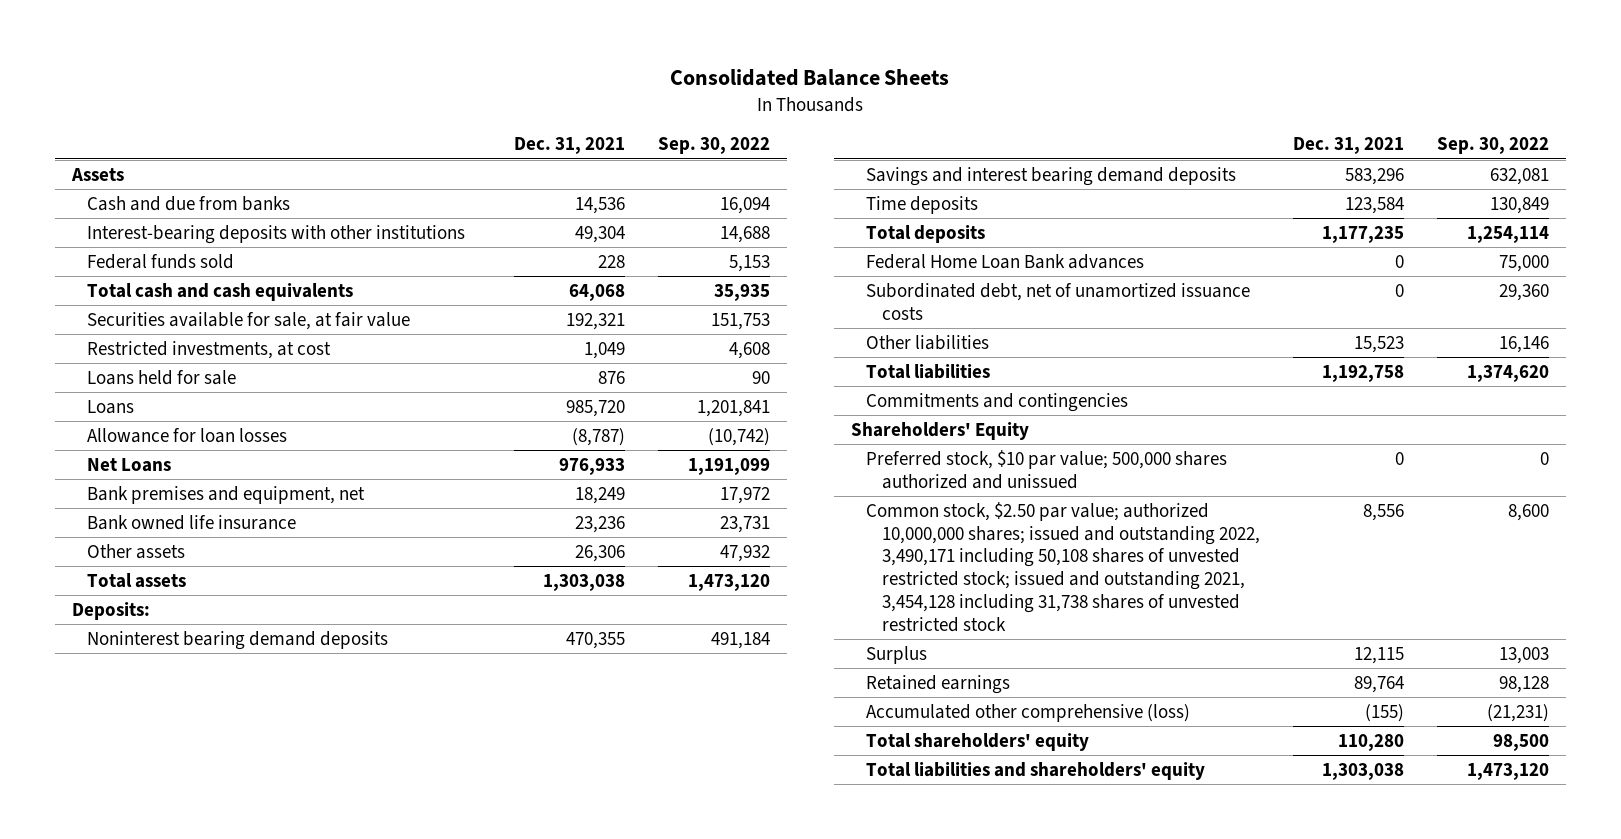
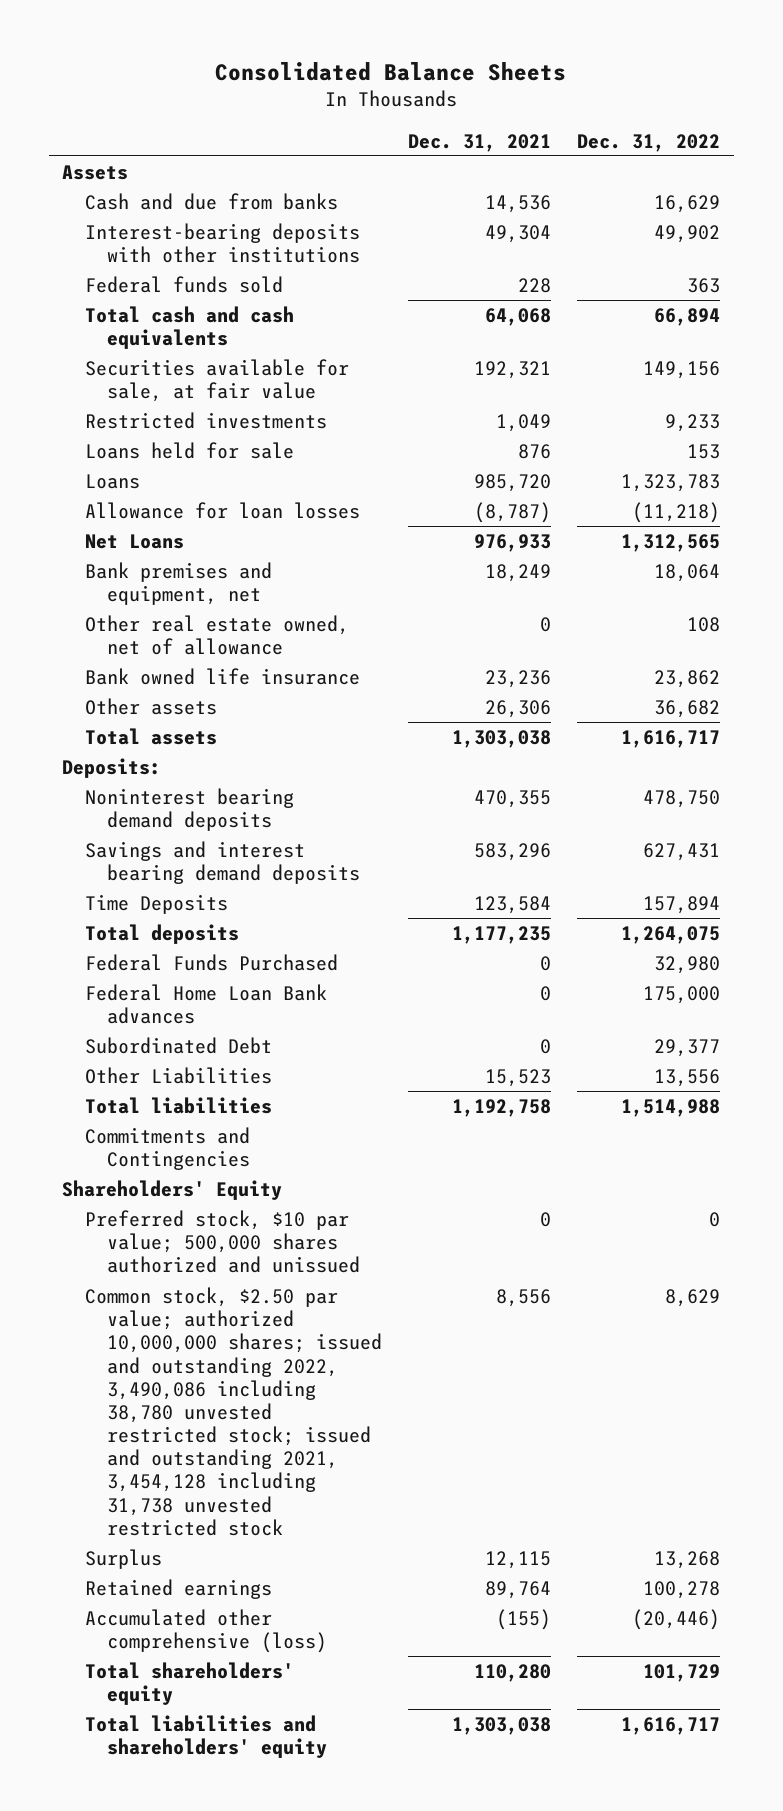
[657,137,770,155] Sep. 30, 2022 -> none
none -> [577,133,721,152] Dec. 31, 2022
[87,340,332,359] Restricted investments, at cost -> [84,411,327,429] Restricted investments
none -> [84,614,349,656] Other real estate owned, net of allowance
[866,195,979,214] Time deposits -> [84,893,228,914] Time Deposits
none -> [84,953,338,971] Federal Funds Purchased
[866,282,1251,320] Subordinated debt, net of unamortized issuance costs -> [84,1036,272,1054] Subordinated Debt
[866,334,990,350] Other liabilities -> [84,1066,272,1084] Other Liabilities
[866,392,1129,412] Commitments and contingencies -> [84,1126,250,1171] Commitments and Contingencies
[866,501,1260,632] Common stock, $2.50 par value; authorized 10,000,000 shares; issued and outstanding 2022, 3,490,171 including 50,108 shares of unvested restricted stock; issued and outstanding 2021, 3,454,128 including 31,738 shares of unvested restricted stock -> [84,1286,382,1536] Common stock, $2.50 par value; authorized 10,000,000 shares; issued and outstanding 2022, 3,490,086 including 38,780 unvested restricted stock; issued and outstanding 2021, 3,454,128 including 31,738 unvested restricted stock

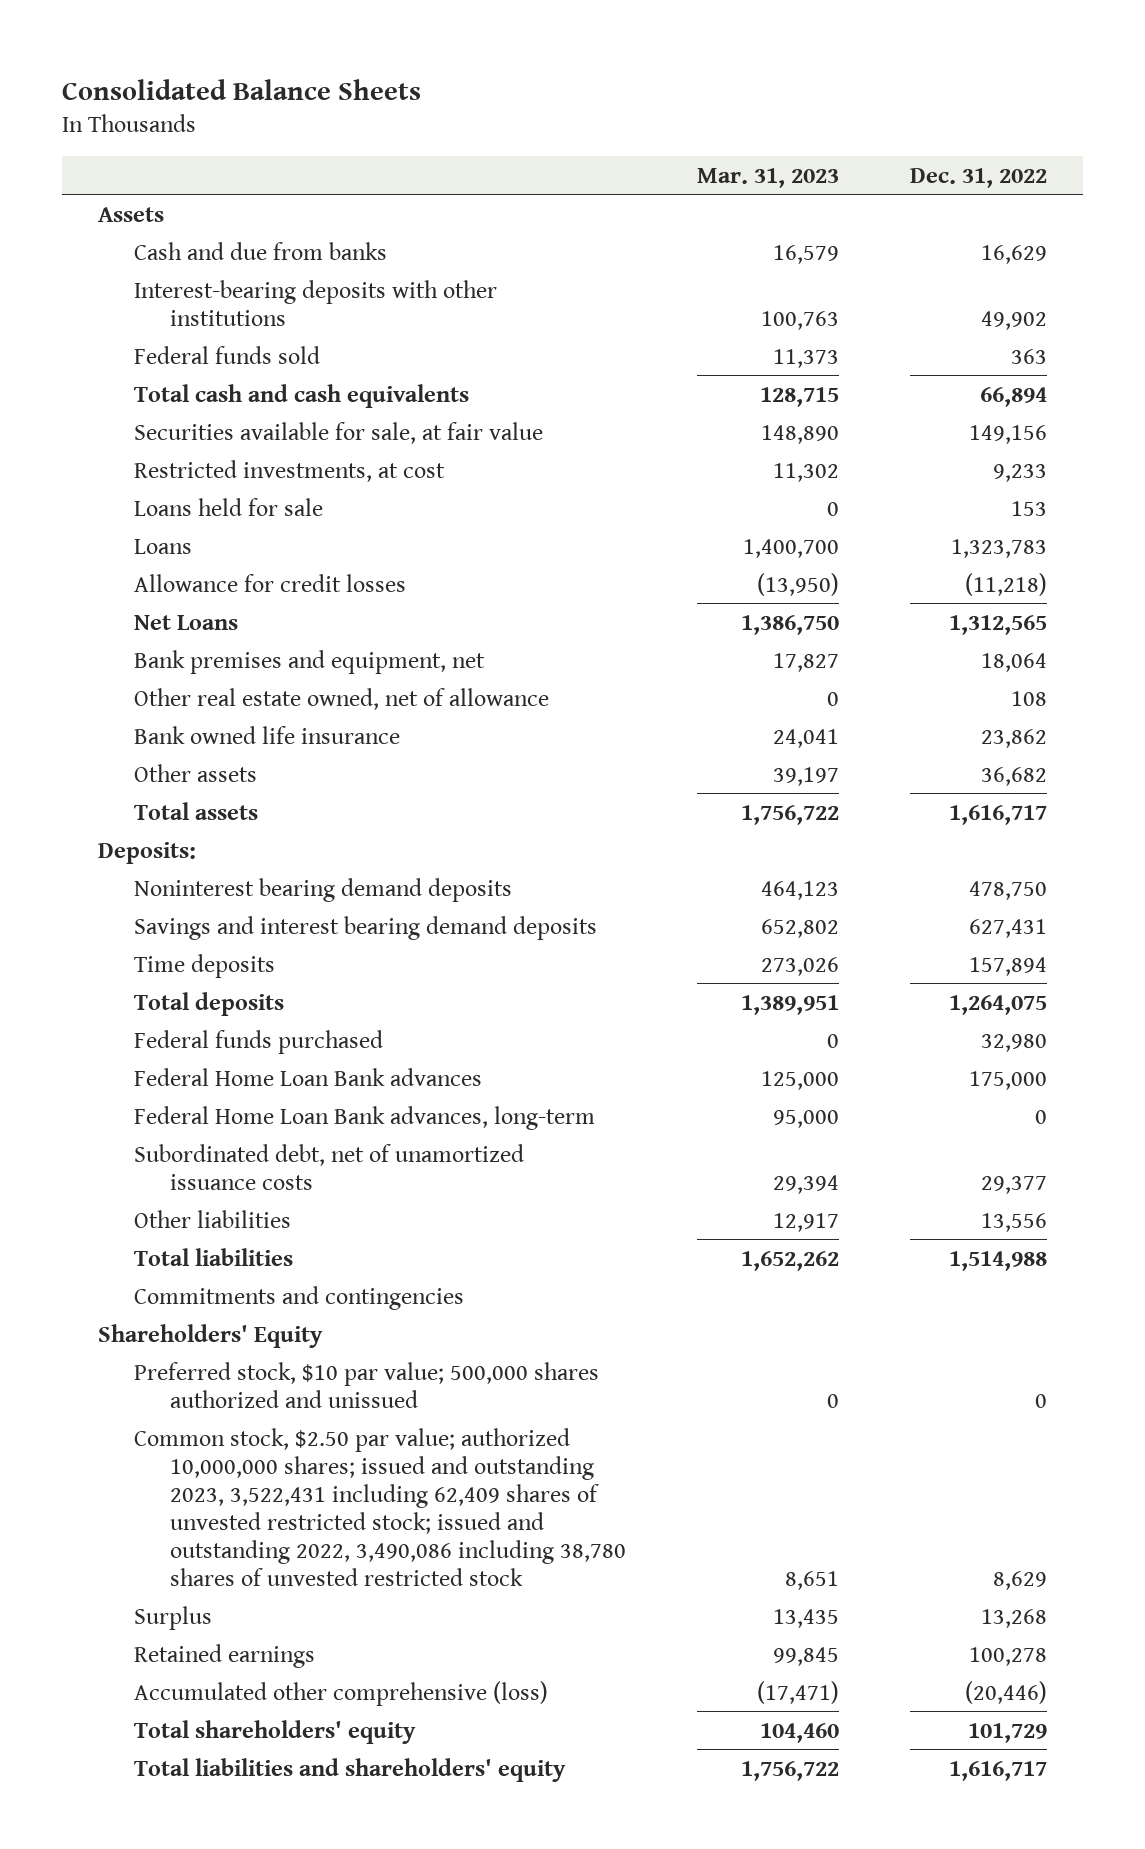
[408,133,552,152] Dec. 31, 2021 -> none
none -> [697,167,840,188] Mar. 31, 2023
[84,411,327,429] Restricted investments -> [133,459,445,482] Restricted investments, at cost
[84,501,360,519] Allowance for loan losses -> [133,573,406,592] Allowance for credit losses
[84,893,228,914] Time Deposits -> [133,953,275,978] Time deposits
[84,953,338,971] Federal Funds Purchased -> [133,1029,383,1054] Federal funds purchased
none -> [133,1105,595,1130] Federal Home Loan Bank advances, long-term
[84,1036,272,1054] Subordinated Debt -> [133,1143,524,1190] Subordinated debt, net of unamortized issuance costs
[84,1066,272,1084] Other Liabilities -> [133,1209,291,1228] Other liabilities
[84,1126,250,1171] Commitments and Contingencies -> [133,1285,464,1310] Commitments and contingencies
[84,1286,382,1536] Common stock, $2.50 par value; authorized 10,000,000 shares; issued and outstanding 2022, 3,490,086 including 38,780 unvested restricted stock; issued and outstanding 2021, 3,454,128 including 31,738 unvested restricted stock -> [133,1427,627,1586] Common stock, $2.50 par value; authorized 10,000,000 shares; issued and outstanding 2023, 3,522,431 including 62,409 shares of unvested restricted stock; issued and outstanding 2022, 3,490,086 including 38,780 shares of unvested restricted stock

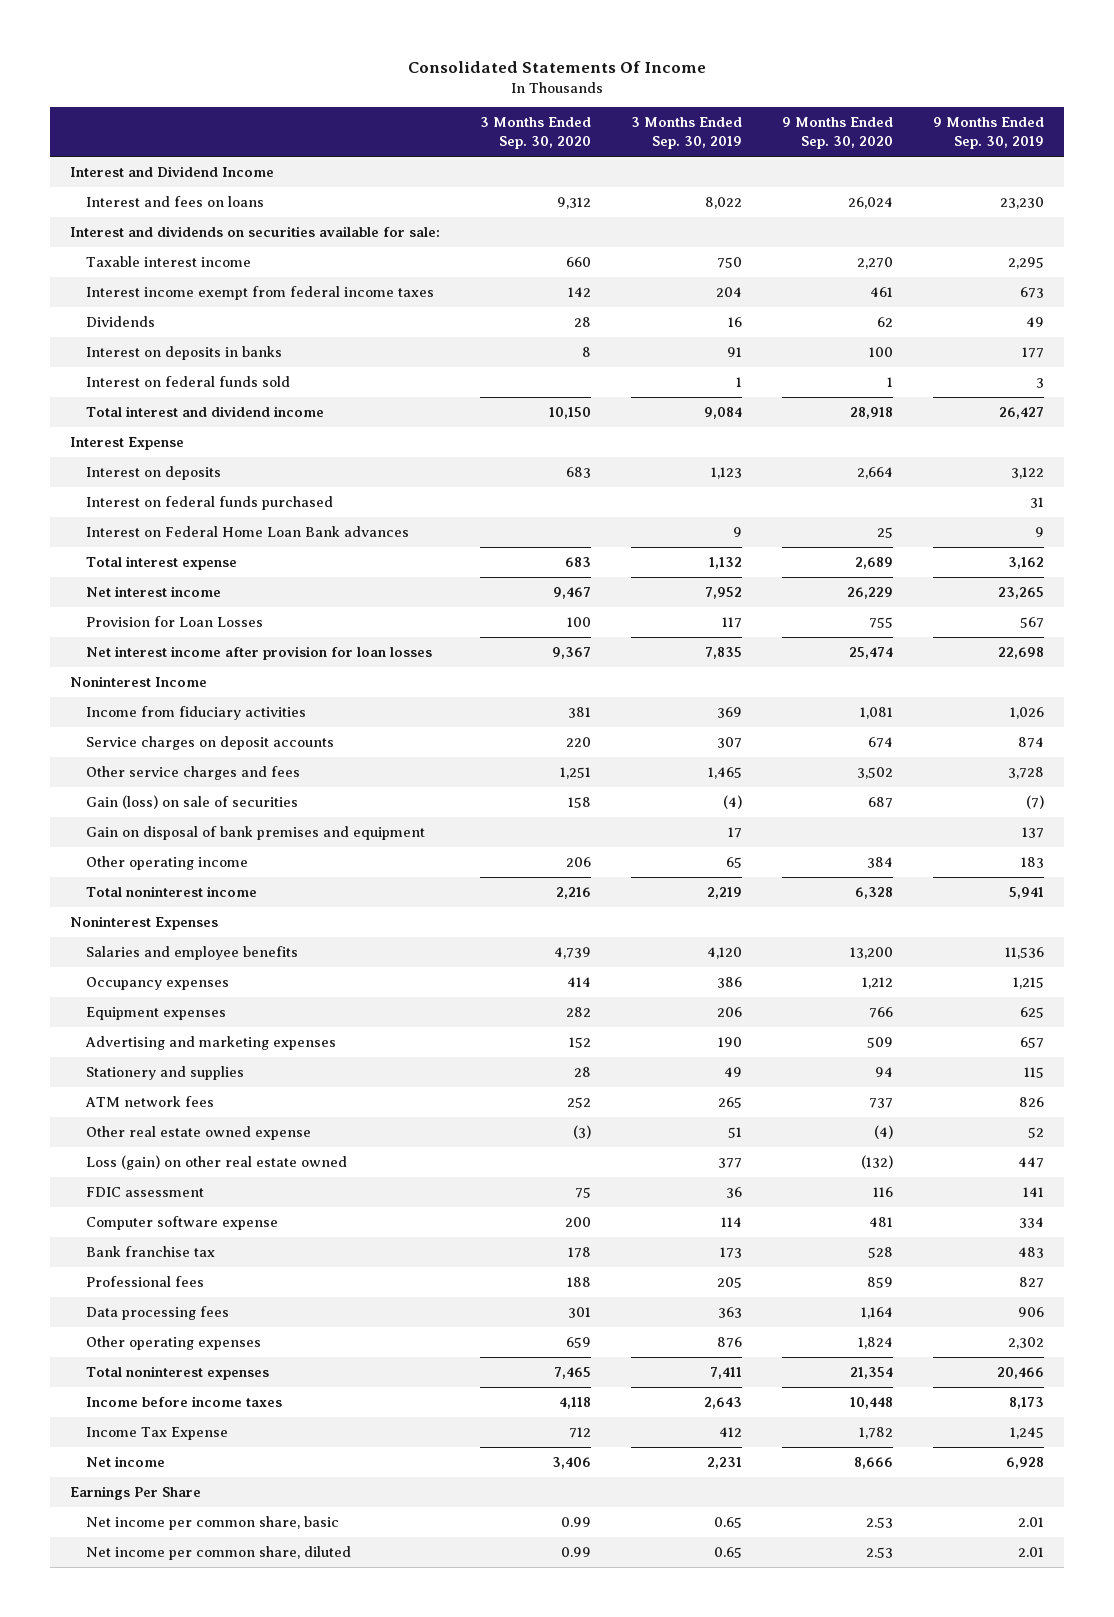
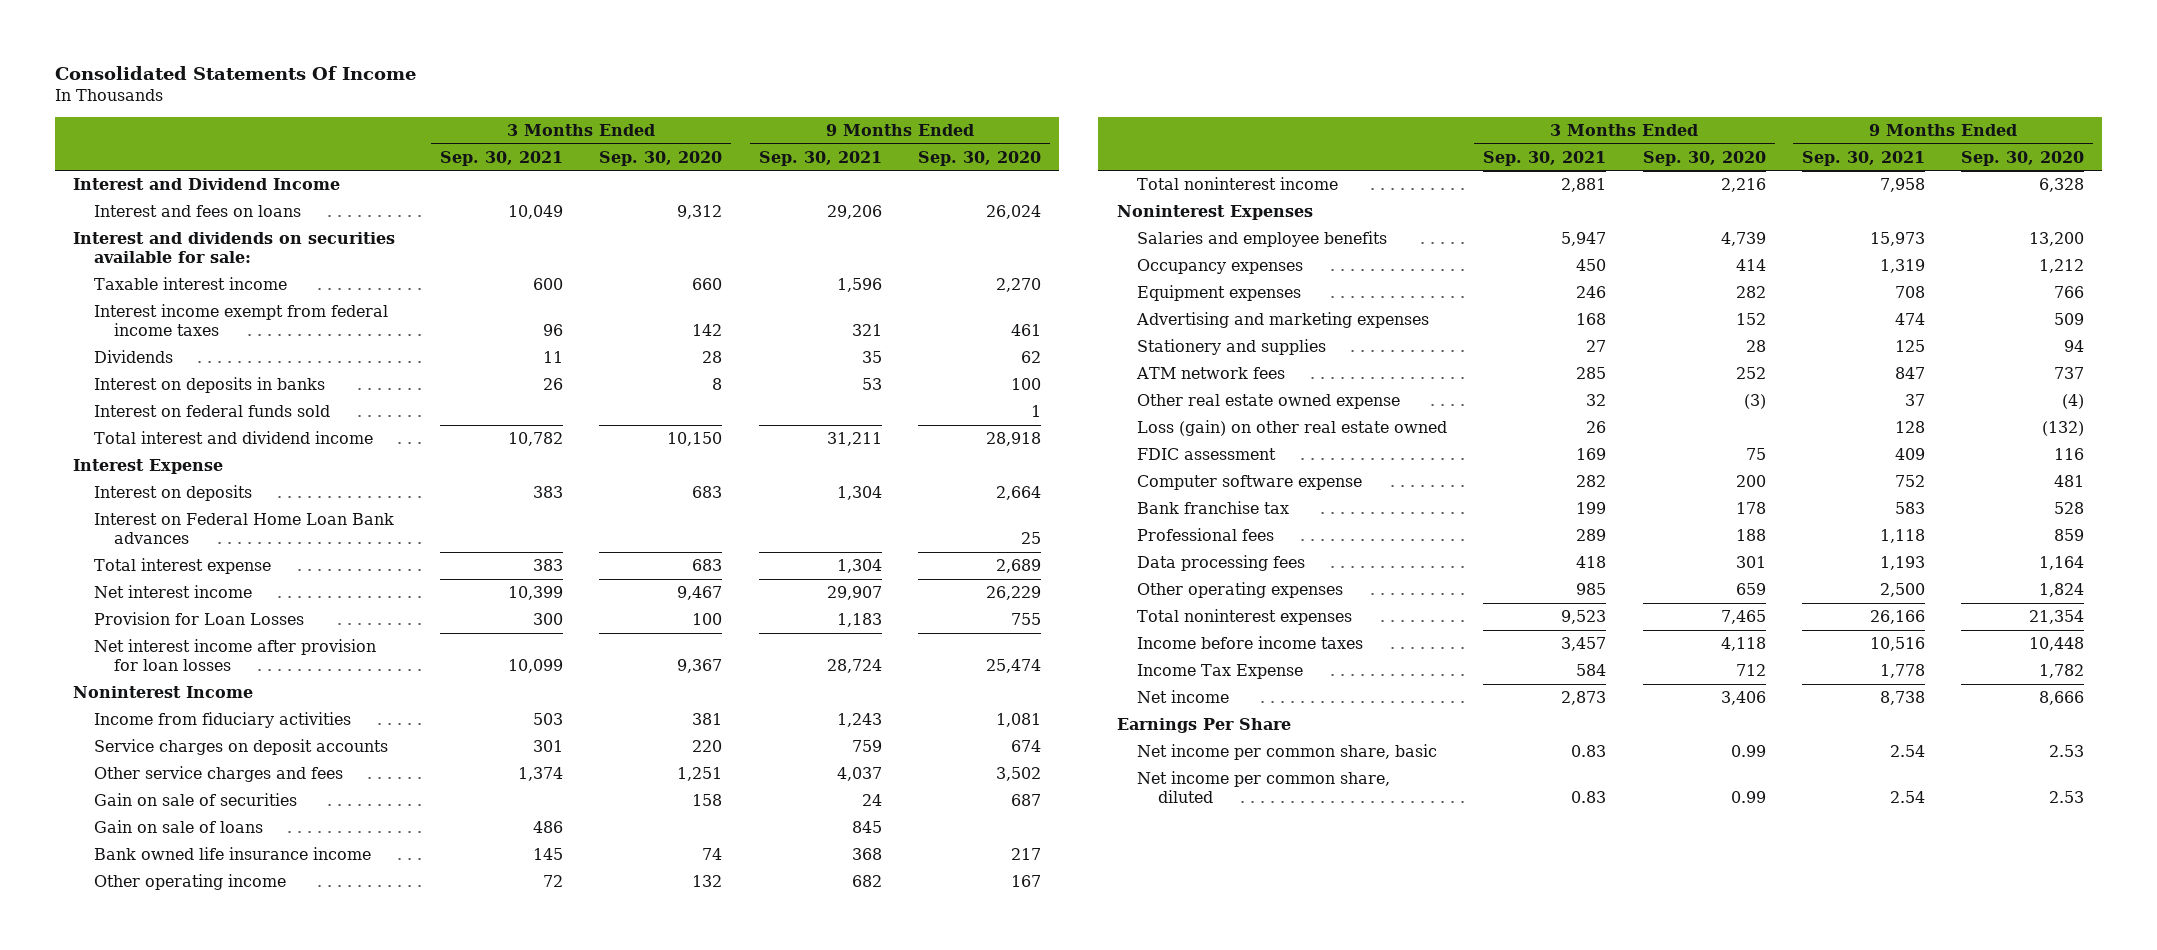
[630,117,742,150] 3 Months Ended Sep. 30, 2019 -> none
[932,117,1044,150] 9 Months Ended Sep. 30, 2019 -> none
none -> [440,150,564,166] Sep. 30, 2021
none -> [758,150,882,166] Sep. 30, 2021
[86,496,334,511] Interest on federal funds purchased -> none
[86,826,426,841] Gain on disposal of bank premises and equipment -> none
[86,795,299,810] Gain (loss) on sale of securities -> [93,793,297,807] Gain on sale of securities
none -> [93,820,263,834] Gain on sale of loans
none -> [93,847,371,861] Bank owned life insurance income
[565,857,591,868] 206 -> [692,875,723,888] 132
[866,857,893,869] 384 -> [1010,875,1041,888] 167

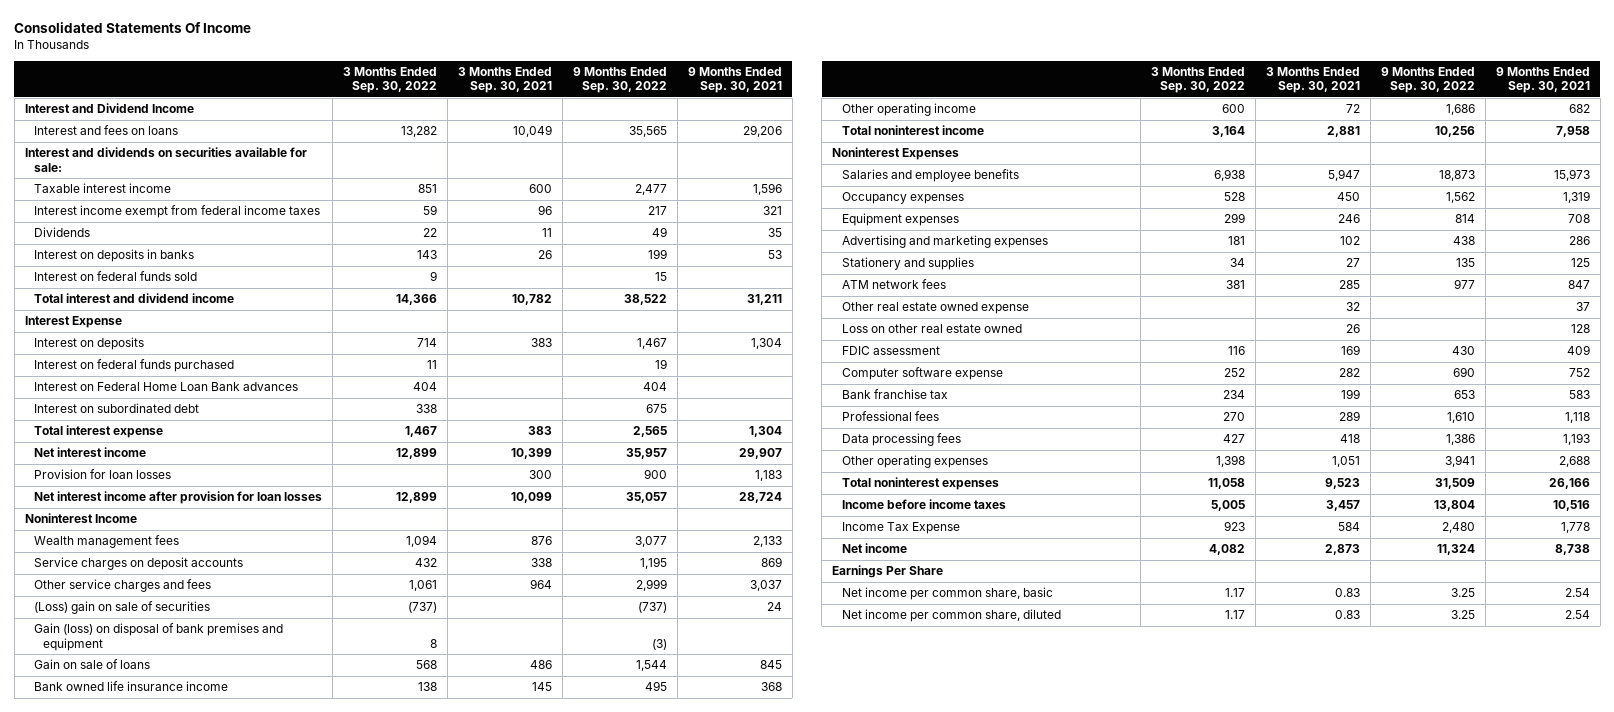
[599,150,723,166] Sep. 30, 2020 -> none
[917,150,1041,166] Sep. 30, 2020 -> none
none -> [342,66,437,94] 3 Months Ended Sep. 30, 2022
none -> [572,66,667,94] 9 Months Ended Sep. 30, 2022
none -> [33,359,234,373] Interest on federal funds purchased
none -> [33,403,199,414] Interest on subordinated debt
[93,612,304,626] Provision for Loan Losses -> [33,469,171,480] Provision for loan losses
[93,712,351,729] Income from fiduciary activities -> none
none -> [33,535,179,549] Wealth management fees
[533,740,564,753] 301 -> [530,558,552,568] 338
[851,740,882,753] 759 -> [760,557,782,568] 869
[518,767,564,782] 1,374 -> [529,579,552,590] 964
[836,767,882,782] 4,037 -> [749,580,782,592] 3,037
[93,793,297,807] Gain on sale of securities -> [33,601,210,615] (Loss) gain on sale of securities
none -> [33,623,283,651] Gain (loss) on disposal of bank premises and equipment
[1576,313,1607,326] 168 -> [1339,236,1360,246] 102
[1894,313,1925,326] 474 -> [1568,236,1590,246] 286
[1137,420,1448,437] Loss (gain) on other real estate owned -> [841,324,1022,334] Loss on other real estate owned
[1576,583,1607,596] 985 -> [1331,456,1360,468] 1,051
[1879,583,1925,598] 2,500 -> [1558,456,1590,468] 2,688

